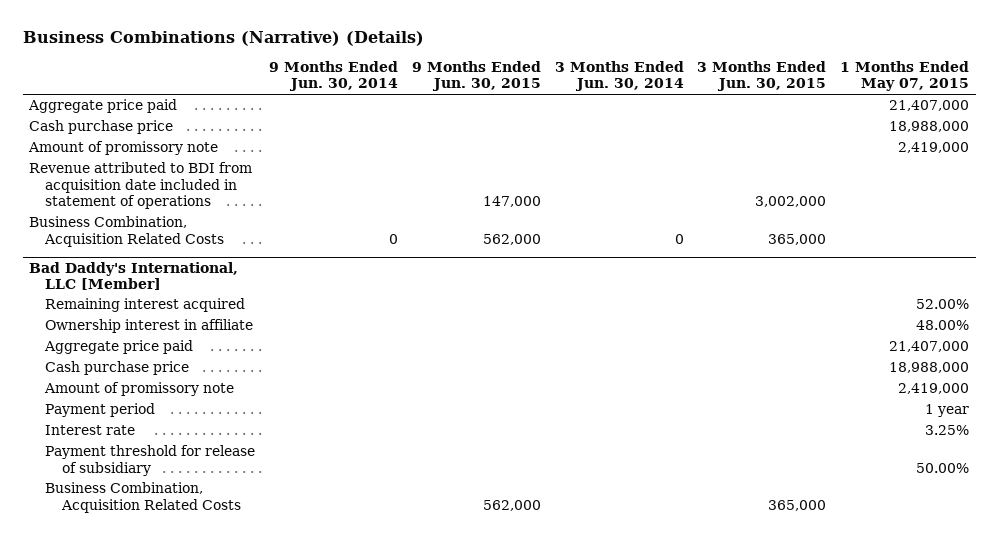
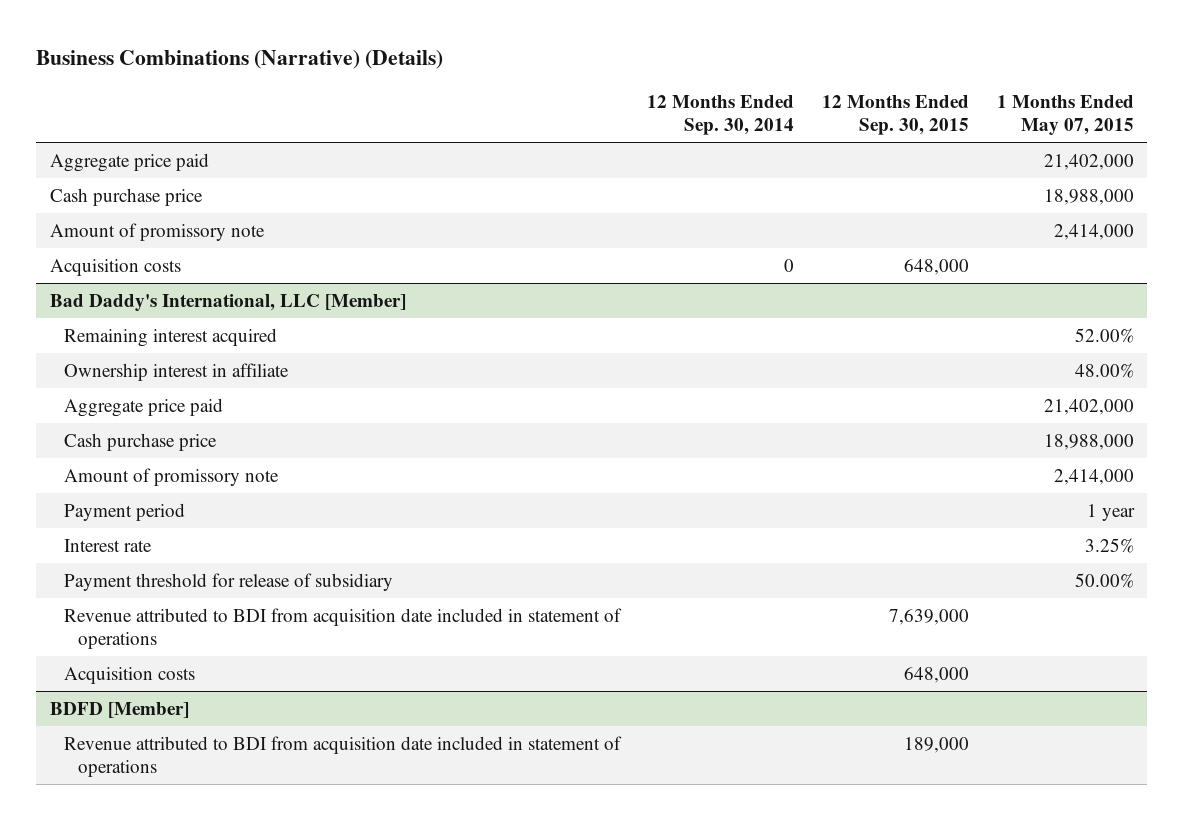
[269,61,399,92] 9 Months Ended Jun. 30, 2014 -> none
[411,61,541,92] 9 Months Ended Jun. 30, 2015 -> none
[554,61,684,92] 3 Months Ended Jun. 30, 2014 -> none
[697,61,827,92] 3 Months Ended Jun. 30, 2015 -> none
none -> [647,94,795,135] 12 Months Ended Sep. 30, 2014
none -> [822,94,970,135] 12 Months Ended Sep. 30, 2015
[888,100,969,112] 21,407,000 -> [1043,153,1134,170] 21,402,000
[29,162,253,209] Revenue attributed to BDI from acquisition date included in statement of operations -> none
[897,142,969,154] 2,419,000 -> [1053,223,1134,240] 2,414,000
[29,216,225,247] Business Combination, Acquisition Related Costs -> [49,258,181,276] Acquisition costs
[888,341,969,353] 21,407,000 -> [1043,398,1134,415] 21,402,000
[897,383,969,395] 2,419,000 -> [1053,468,1134,485] 2,414,000
none -> [63,607,622,649] Revenue attributed to BDI from acquisition date included in statement of operations
[45,482,241,513] Business Combination, Acquisition Related Costs -> [63,666,195,684] Acquisition costs
none -> [49,701,189,718] BDFD [Member]
none -> [63,735,622,777] Revenue attributed to BDI from acquisition date included in statement of operations

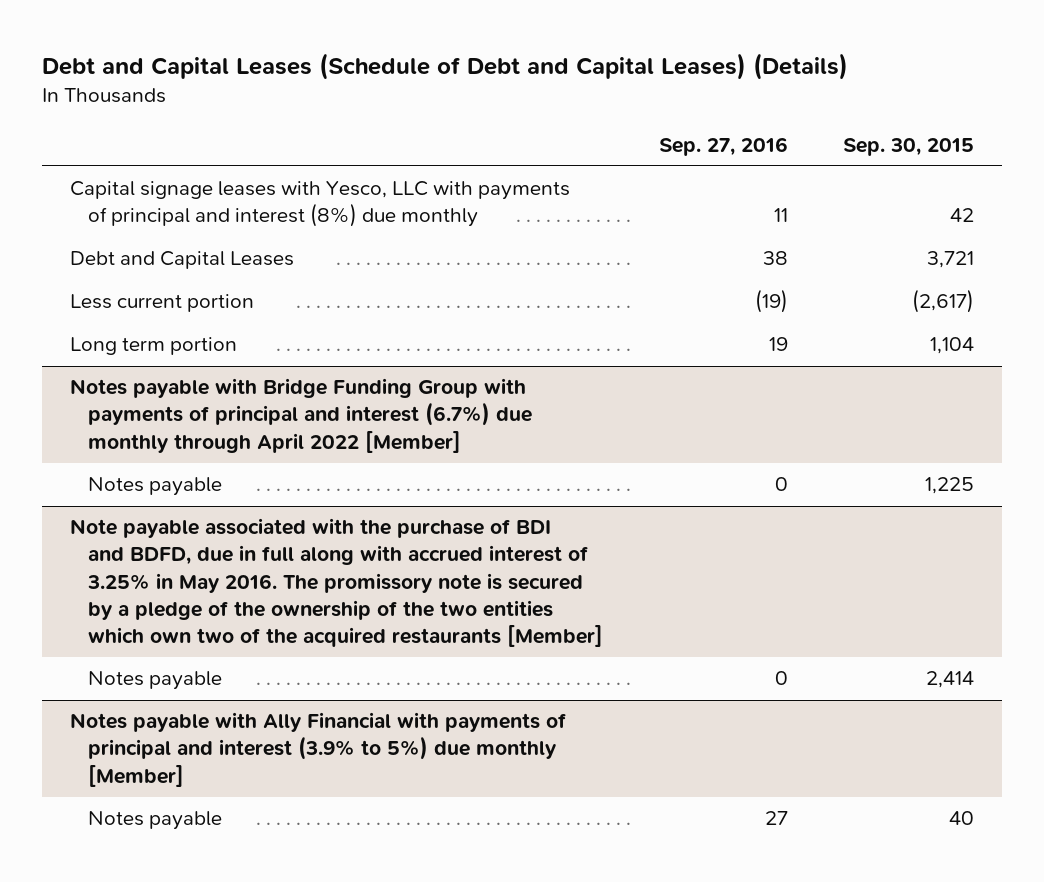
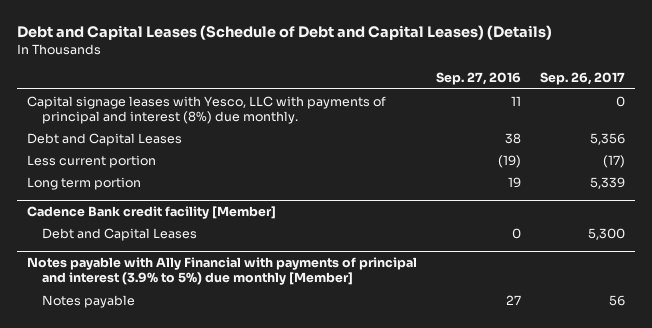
[843,137,975,156] Sep. 30, 2015 -> none
none -> [540,72,626,86] Sep. 26, 2017
[69,181,570,228] Capital signage leases with Yesco, LLC with payments of principal and interest (8%) due monthly -> [26,95,386,124] Capital signage leases with Yesco, LLC with payments of principal and interest (8%) due monthly.
[69,378,532,453] Notes payable with Bridge Funding Group with payments of principal and interest (6.7%) due monthly through April 2022 [Member] -> none
[87,477,222,497] Notes payable -> none
[69,518,603,647] Note payable associated with the purchase of BDI and BDFD, due in full along with accrued interest of 3.25% in May 2016. The promissory note is secured by a pledge of the ownership of the two entities which own two of the acquired restaurants [Member] -> none
[87,671,222,691] Notes payable -> none
none -> [26,206,276,220] Cadence Bank credit facility [Member]
none -> [42,227,198,241] Debt and Capital Leases

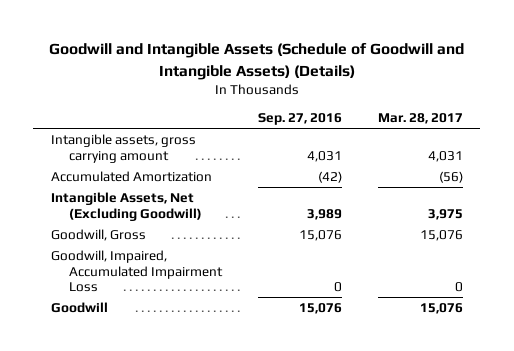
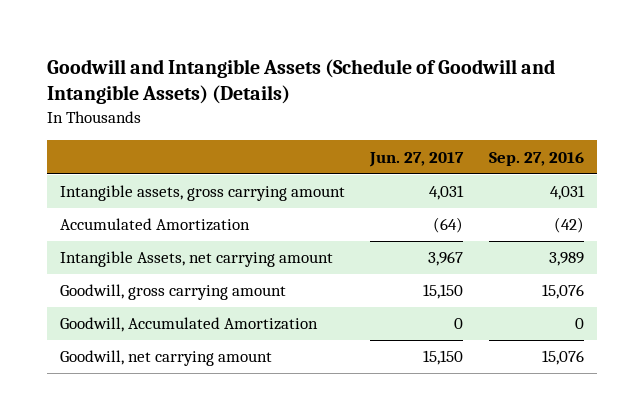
[377,113,463,125] Mar. 28, 2017 -> none
none -> [369,151,465,167] Jun. 27, 2017
[51,191,203,221] Intangible Assets, Net (Excluding Goodwill) -> [59,251,333,268] Intangible Assets, net carrying amount
[51,228,147,241] Goodwill, Gross -> [59,284,286,301] Goodwill, gross carrying amount
[51,249,224,293] Goodwill, Impaired, Accumulated Impairment Loss -> [59,317,318,333] Goodwill, Accumulated Amortization
[51,301,109,313] Goodwill -> [59,350,272,367] Goodwill, net carrying amount

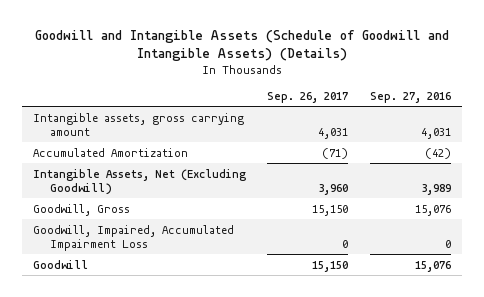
[369,151,465,167] Jun. 27, 2017 -> none
none -> [267,91,349,103] Sep. 26, 2017
[59,251,333,268] Intangible Assets, net carrying amount -> [32,168,246,195] Intangible Assets, Net (Excluding Goodwill)
[59,284,286,301] Goodwill, gross carrying amount -> [32,203,130,216] Goodwill, Gross
[59,317,318,333] Goodwill, Accumulated Amortization -> [32,224,234,251] Goodwill, Impaired, Accumulated Impairment Loss
[59,350,272,367] Goodwill, net carrying amount -> [32,259,88,269] Goodwill

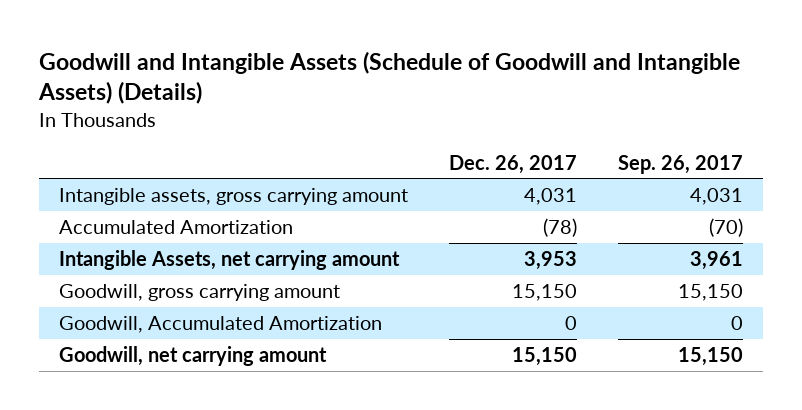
[370,91,452,103] Sep. 27, 2016 -> none
none -> [448,154,577,174] Dec. 26, 2017
[322,147,349,159] (71) -> [708,217,743,237] (70)
[32,168,246,195] Intangible Assets, Net (Excluding Goodwill) -> [59,249,401,270] Intangible Assets, net carrying amount
[318,183,349,195] 3,960 -> [689,250,743,270] 3,961
[32,203,130,216] Goodwill, Gross -> [59,283,341,301] Goodwill, gross carrying amount
[32,224,234,251] Goodwill, Impaired, Accumulated Impairment Loss -> [59,315,383,333] Goodwill, Accumulated Amortization
[32,259,88,269] Goodwill -> [59,345,328,366] Goodwill, net carrying amount

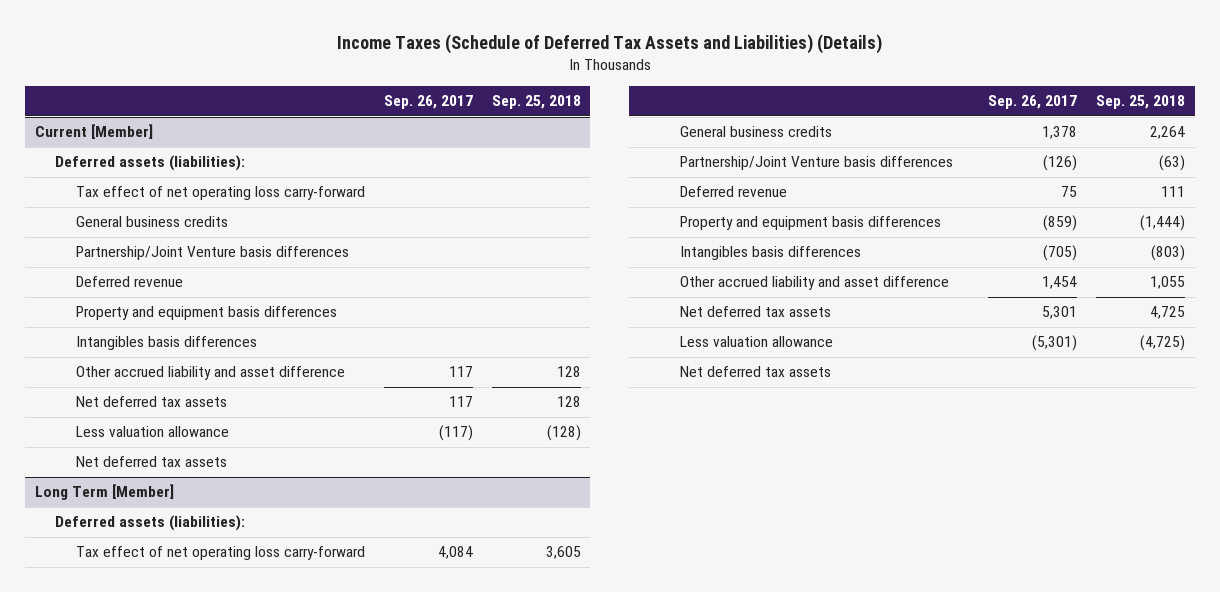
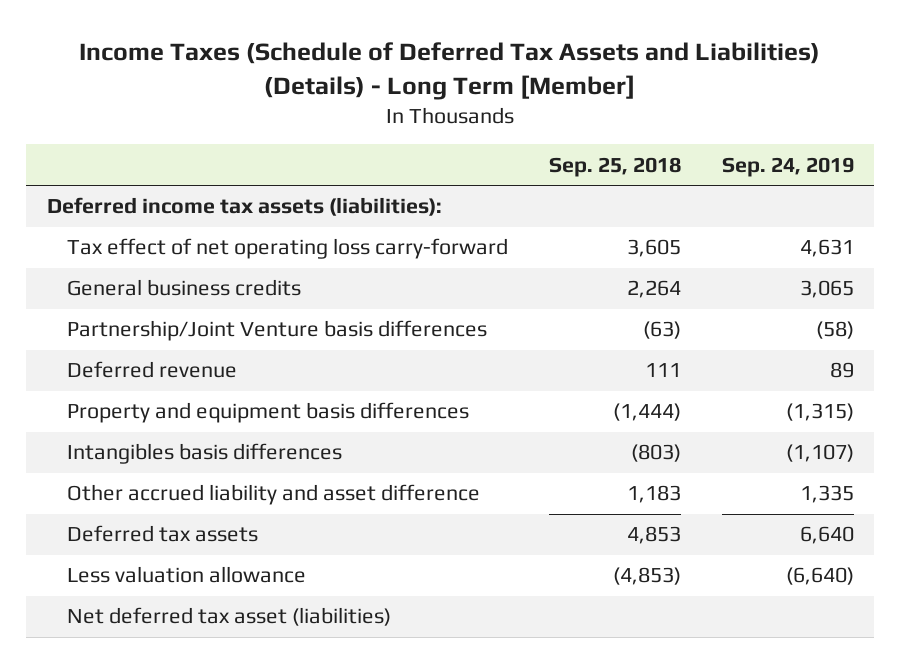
[336,34,882,55] Income Taxes (Schedule of Deferred Tax Assets and Liabilities) (Details) -> [79,41,821,100] Income Taxes (Schedule of Deferred Tax Assets and Liabilities) (Details) - Long Term [Member]
[383,95,473,110] Sep. 26, 2017 -> none
none -> [721,156,854,177] Sep. 24, 2019
[34,124,153,140] Current [Member] -> none
[75,186,365,201] Tax effect of net operating loss carry-forward -> none
[75,216,228,228] General business credits -> none
[75,246,349,261] Partnership/Joint Venture basis differences -> none
[75,276,183,288] Deferred revenue -> none
[75,306,337,321] Property and equipment basis differences -> none
[75,336,257,351] Intangibles basis differences -> none
[75,366,345,381] Other accrued liability and asset difference -> none
[75,396,227,408] Net deferred tax assets -> none
[75,426,229,438] Less valuation allowance -> none
[75,456,227,468] Net deferred tax assets -> none
[34,484,174,501] Long Term [Member] -> none
[55,515,246,532] Deferred assets (liabilities): -> none
[55,155,246,172] Deferred assets (liabilities): -> [46,197,442,217] Deferred income tax assets (liabilities):
[1150,276,1186,290] 1,055 -> [626,485,681,504] 1,183
[679,306,831,318] Net deferred tax assets -> [66,525,258,543] Deferred tax assets
[1150,306,1186,320] 4,725 -> [626,526,681,545] 4,853
[1140,335,1186,352] (4,725) -> [612,567,681,586] (4,853)
[679,366,831,378] Net deferred tax assets -> [66,607,391,627] Net deferred tax asset (liabilities)

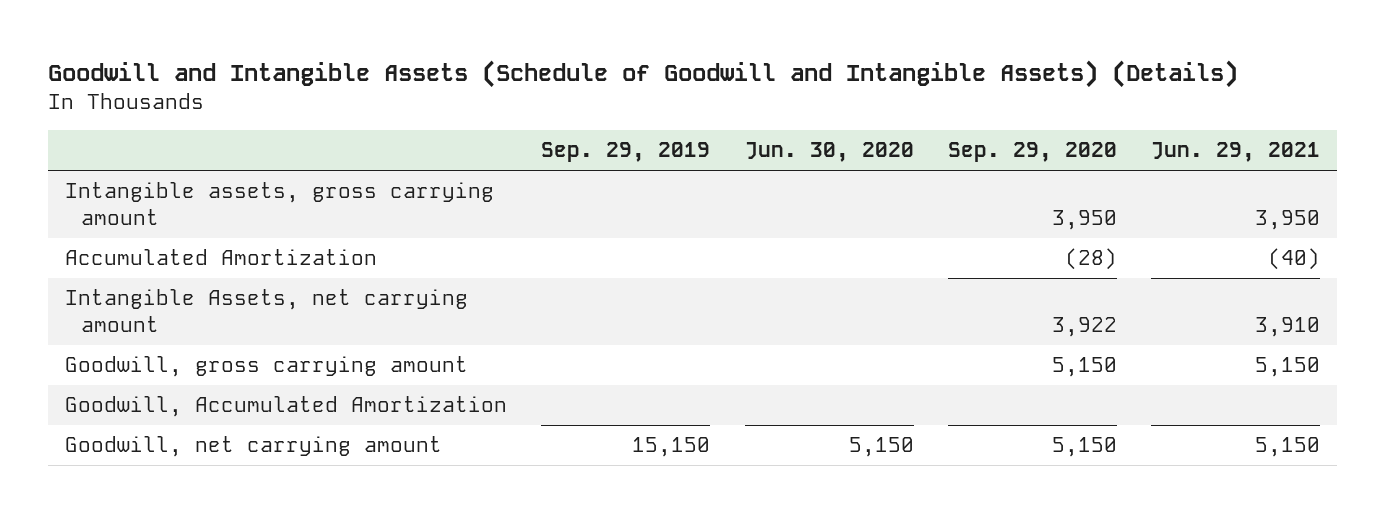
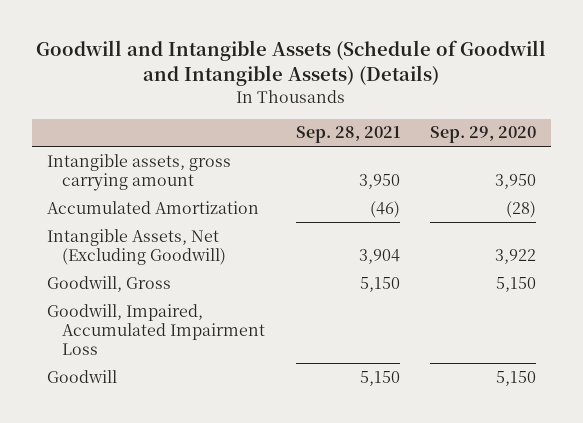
[541,142,711,163] Sep. 29, 2019 -> none
[744,142,914,163] Jun. 30, 2020 -> none
[1150,142,1320,163] Jun. 29, 2021 -> none
none -> [295,126,400,144] Sep. 28, 2021
[65,289,469,333] Intangible Assets, net carrying amount -> [46,228,227,265] Intangible Assets, Net (Excluding Goodwill)
[65,356,469,378] Goodwill, gross carrying amount -> [46,275,171,292] Goodwill, Gross
[65,396,508,418] Goodwill, Accumulated Amortization -> [46,303,266,356] Goodwill, Impaired, Accumulated Impairment Loss
[65,436,443,458] Goodwill, net carrying amount -> [46,369,117,383] Goodwill

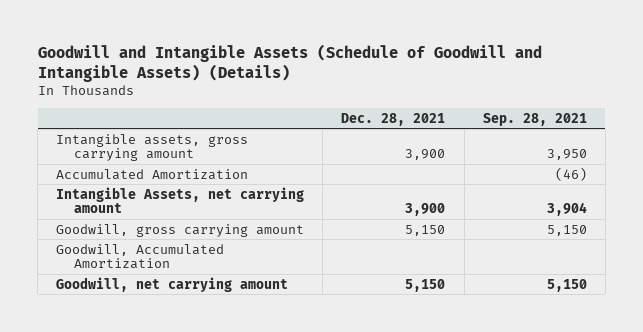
[429,126,536,144] Sep. 29, 2020 -> none
none -> [341,112,446,126] Dec. 28, 2021
[46,228,227,265] Intangible Assets, Net (Excluding Goodwill) -> [56,186,305,214] Intangible Assets, net carrying amount
[46,275,171,292] Goodwill, Gross -> [56,223,305,237] Goodwill, gross carrying amount
[46,303,266,356] Goodwill, Impaired, Accumulated Impairment Loss -> [56,243,225,270] Goodwill, Accumulated Amortization
[46,369,117,383] Goodwill -> [56,276,289,292] Goodwill, net carrying amount

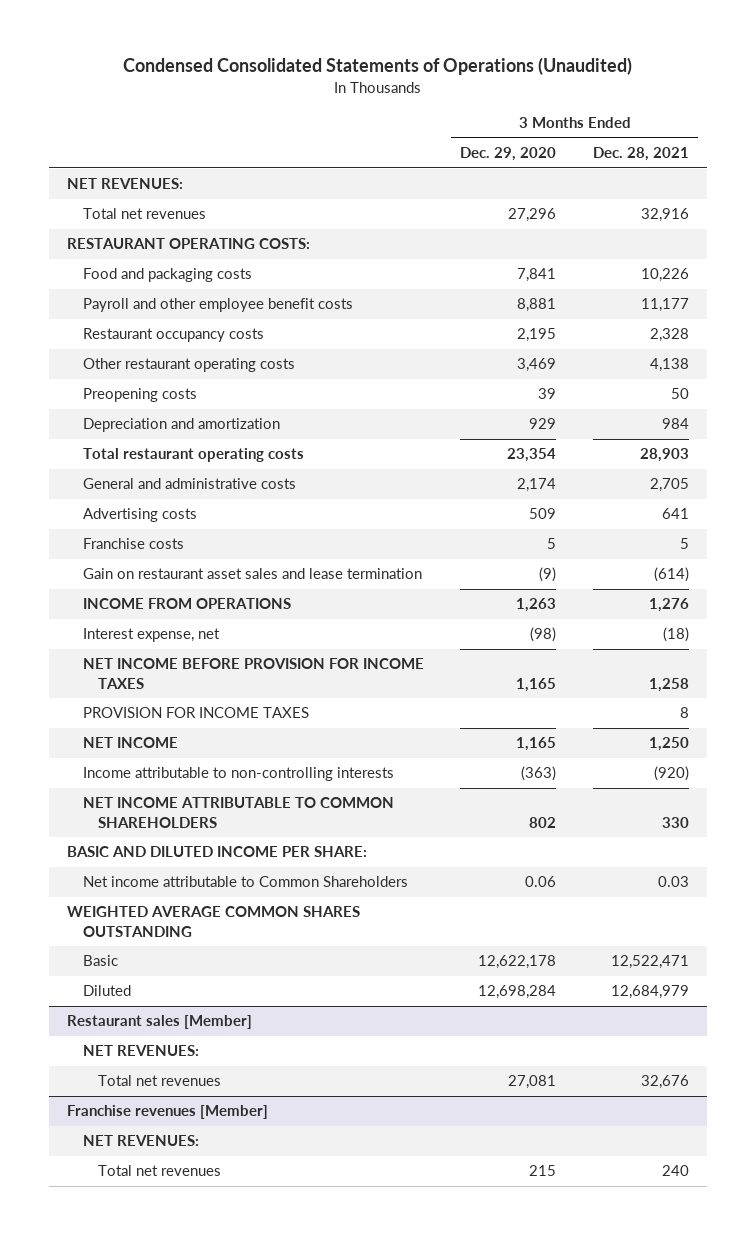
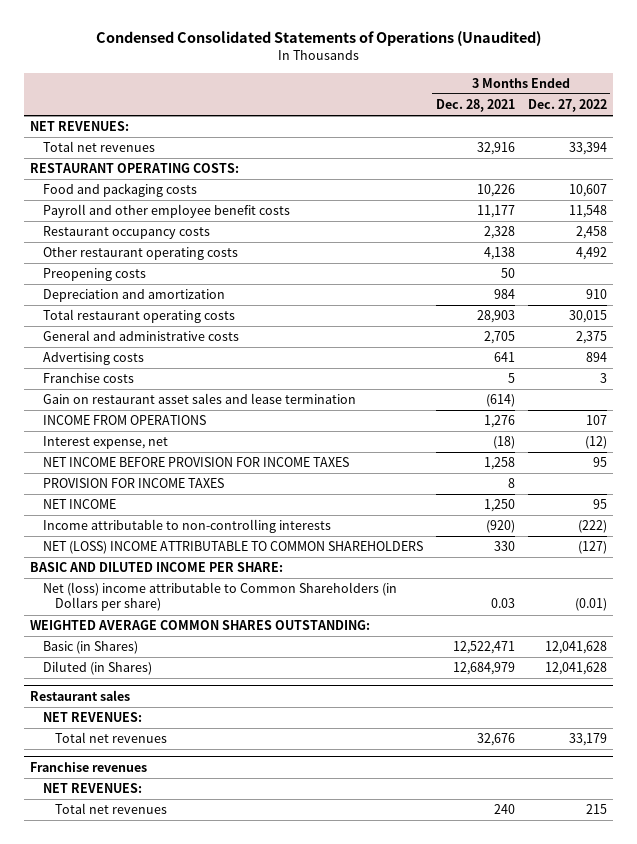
[460,147,557,162] Dec. 29, 2020 -> none
none -> [527,98,607,112] Dec. 27, 2022
[82,797,394,828] NET INCOME ATTRIBUTABLE TO COMMON SHAREHOLDERS -> [42,541,423,555] NET (LOSS) INCOME ATTRIBUTABLE TO COMMON SHAREHOLDERS
[82,876,408,888] Net income attributable to Common Shareholders -> [42,582,397,612] Net (loss) income attributable to Common Shareholders (in Dollars per share)
[67,906,361,937] WEIGHTED AVERAGE COMMON SHARES OUTSTANDING -> [30,620,371,631] WEIGHTED AVERAGE COMMON SHARES OUTSTANDING:
[82,955,118,967] Basic -> [42,641,138,655] Basic (in Shares)
[82,985,131,997] Diluted -> [42,661,152,676] Diluted (in Shares)
[67,1015,253,1030] Restaurant sales [Member] -> [30,689,131,701] Restaurant sales
[67,1105,269,1120] Franchise revenues [Member] -> [30,761,148,772] Franchise revenues

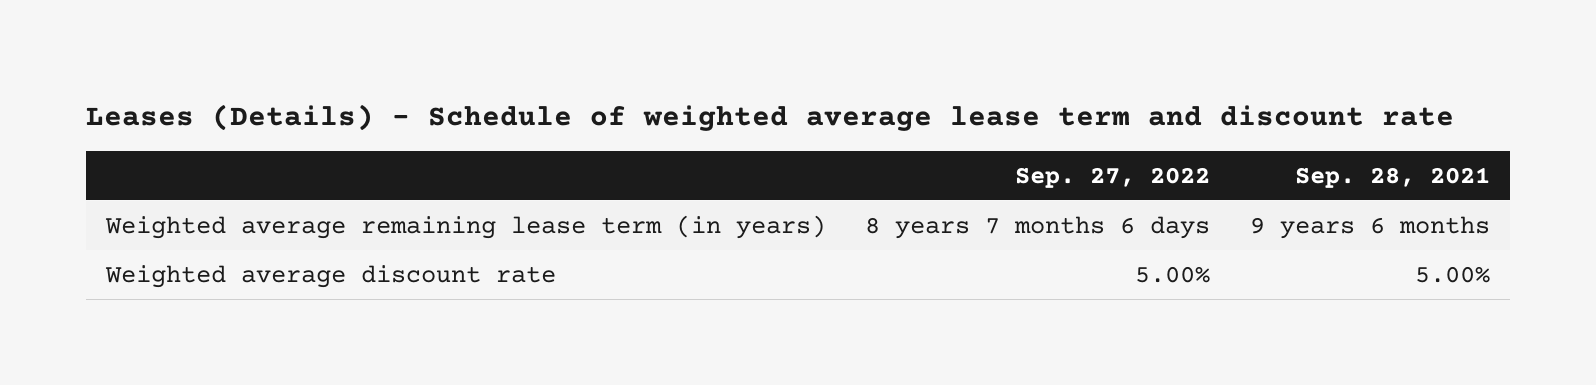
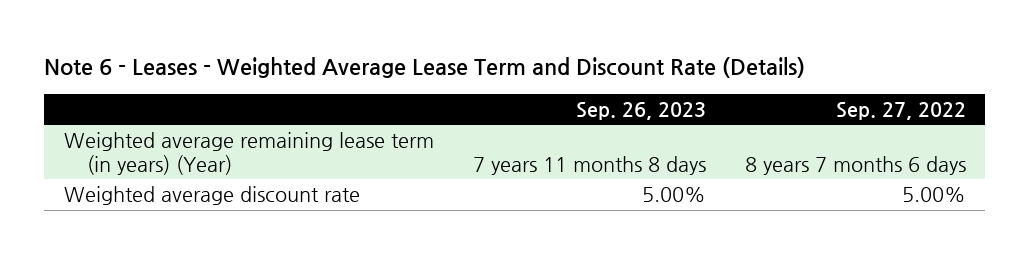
[85,104,1454,132] Leases (Details) - Schedule of weighted average lease term and discount rate -> [44,57,806,79] Note 6 - Leases - Weighted Average Lease Term and Discount Rate (Details)
[1295,166,1491,188] Sep. 28, 2021 -> none
none -> [575,101,706,120] Sep. 26, 2023
[104,214,826,239] Weighted average remaining lease term (in years) -> [63,132,434,175] Weighted average remaining lease term (in years) (Year)

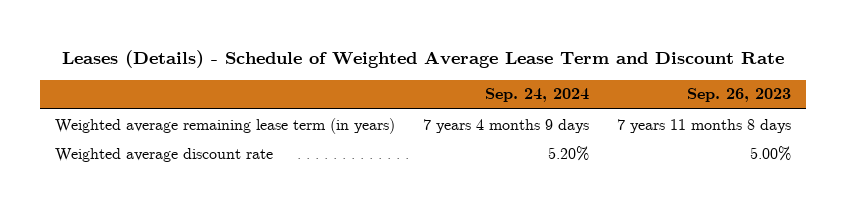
[44,57,806,79] Note 6 - Leases - Weighted Average Lease Term and Discount Rate (Details) -> [62,50,785,69] Leases (Details) - Schedule of Weighted Average Lease Term and Discount Rate
[835,101,966,120] Sep. 27, 2022 -> none
none -> [485,88,590,103] Sep. 24, 2024
[63,132,434,175] Weighted average remaining lease term (in years) (Year) -> [54,117,395,134] Weighted average remaining lease term (in years)

